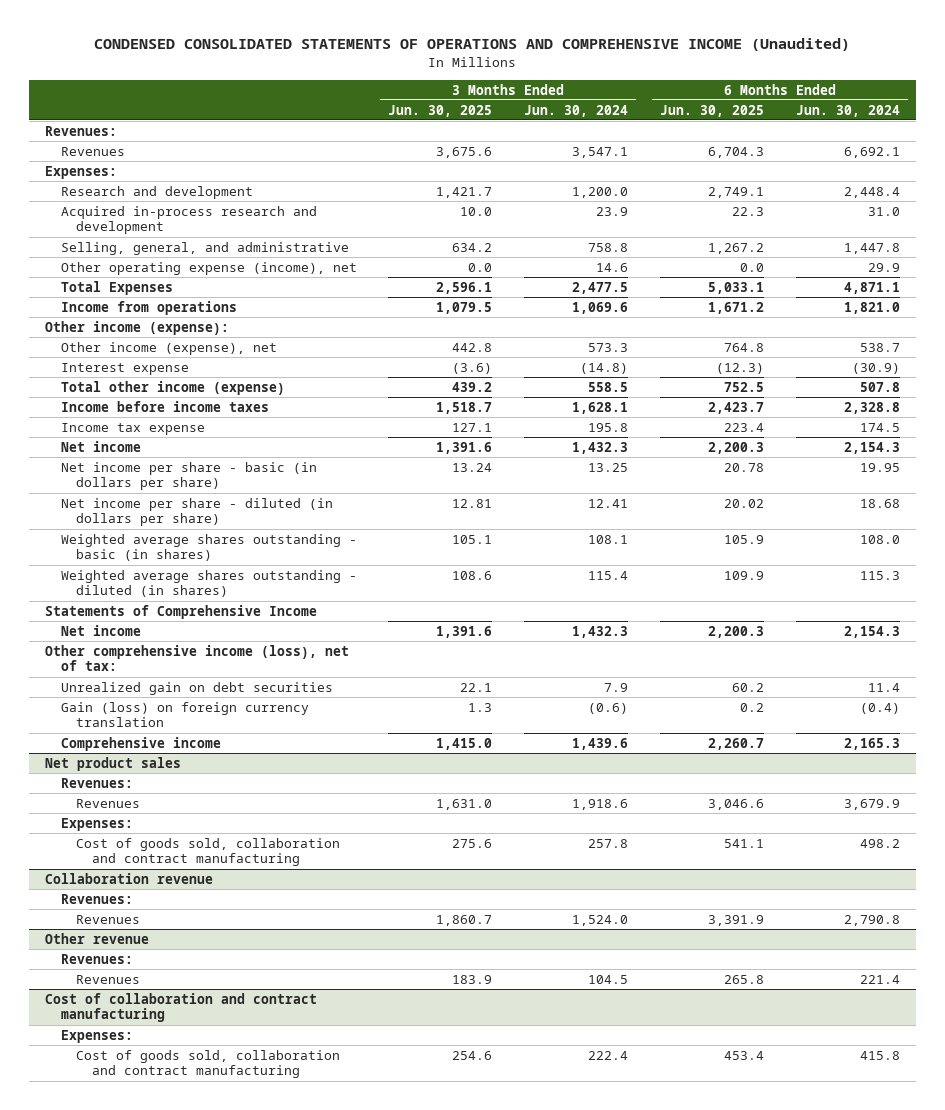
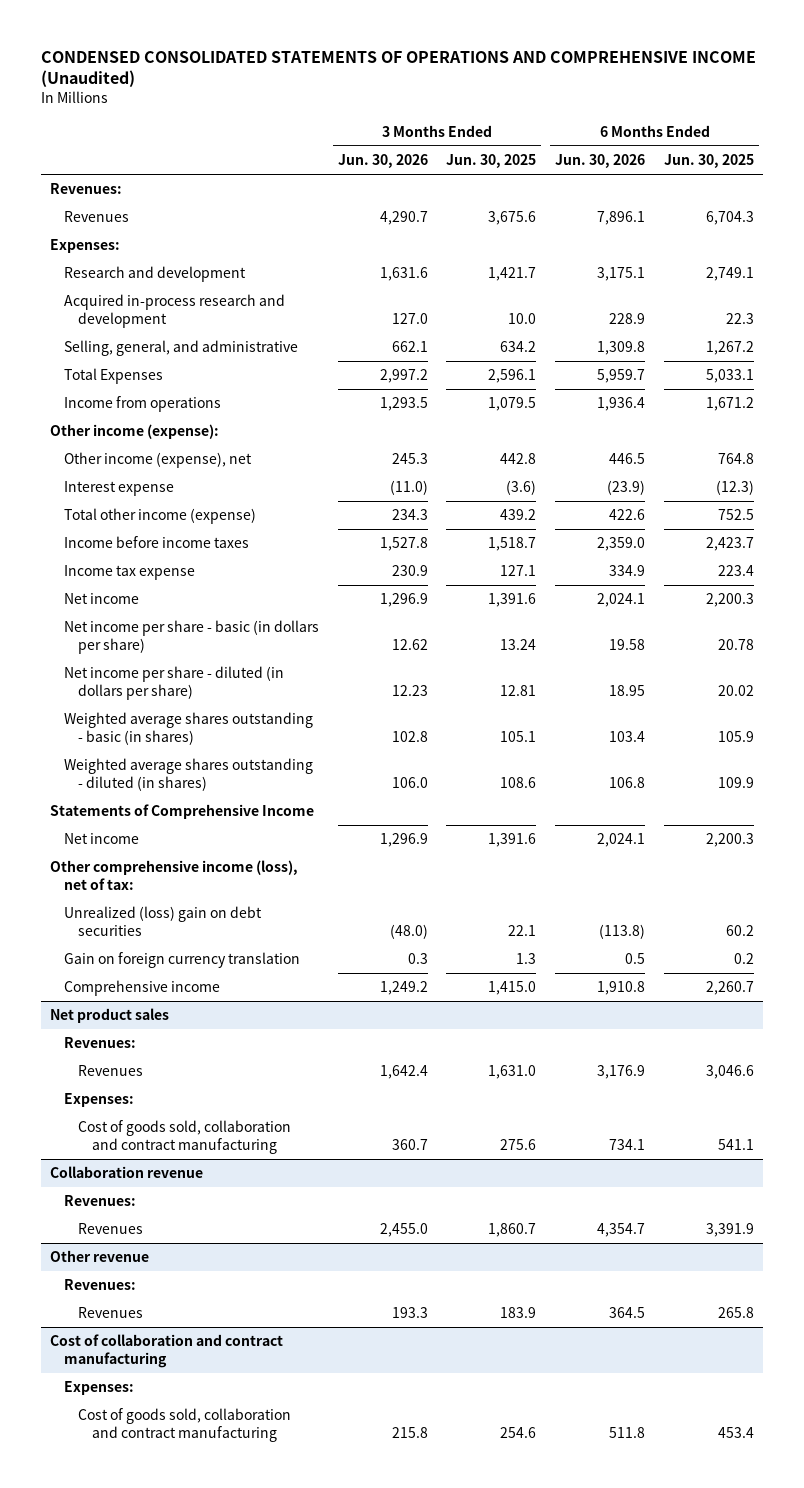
[524,104,629,117] Jun. 30, 2024 -> none
[795,104,900,117] Jun. 30, 2024 -> none
none -> [337,154,428,169] Jun. 30, 2026
none -> [555,154,646,169] Jun. 30, 2026
[60,261,357,275] Other operating expense (income), net -> none
[60,681,333,695] Unrealized gain on debt securities -> [63,906,262,936] Unrealized (loss) gain on debt securities
[60,701,309,728] Gain (loss) on foreign currency translation -> [63,952,300,969] Gain on foreign currency translation

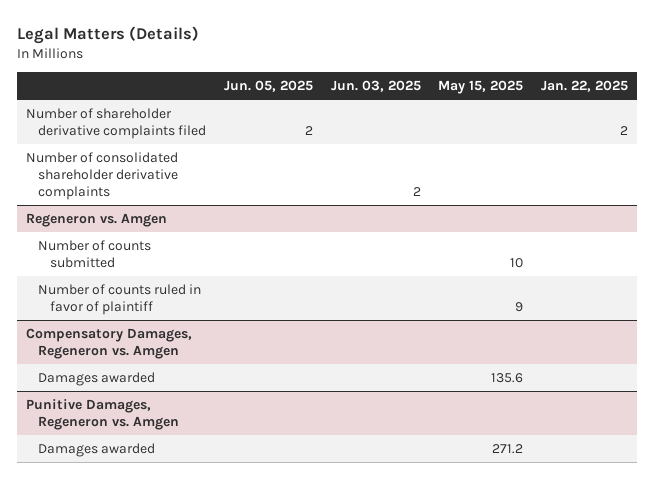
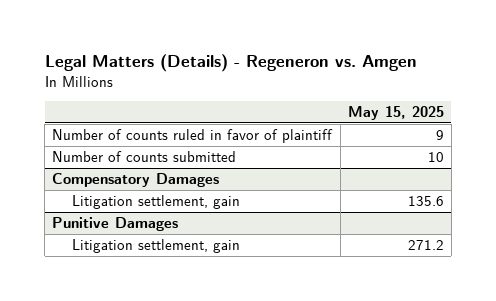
[16,25,199,44] Legal Matters (Details) -> [44,54,417,73] Legal Matters (Details) - Regeneron vs. Amgen
[223,80,313,93] Jun. 05, 2025 -> none
[330,80,421,93] Jun. 03, 2025 -> none
[541,80,629,93] Jan. 22, 2025 -> none
[25,107,206,139] Number of shareholder derivative complaints filed -> none
[25,151,178,200] Number of consolidated shareholder derivative complaints -> none
[25,212,167,227] Regeneron vs. Amgen -> none
[37,239,151,268] Number of counts submitted -> none
[25,327,192,359] Compensatory Damages, Regeneron vs. Amgen -> none
[25,398,179,430] Punitive Damages, Regeneron vs. Amgen -> none
none -> [52,150,237,162] Number of counts submitted
none -> [52,172,220,187] Compensatory Damages
[37,371,155,386] Damages awarded -> [71,194,240,209] Litigation settlement, gain
none -> [52,216,179,231] Punitive Damages
[37,442,155,457] Damages awarded -> [71,238,240,253] Litigation settlement, gain

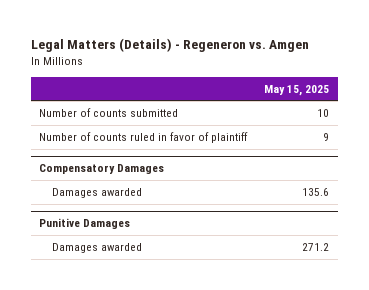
[52,128,334,143] Number of counts ruled in favor of plaintiff -> [39,132,249,144] Number of counts ruled in favor of plaintiff
[71,194,240,209] Litigation settlement, gain -> [51,188,142,199] Damages awarded
[71,238,240,253] Litigation settlement, gain -> [51,243,142,254] Damages awarded

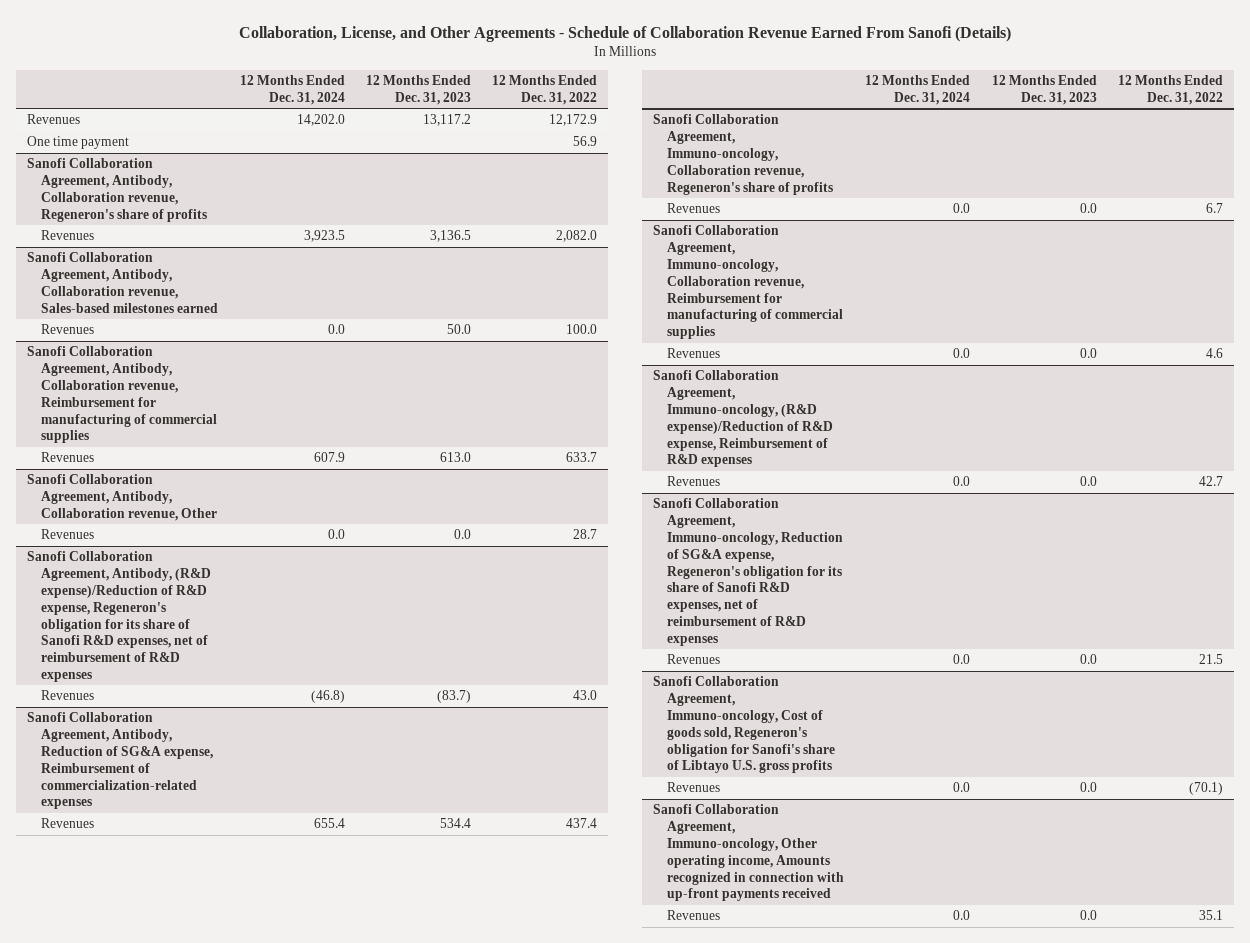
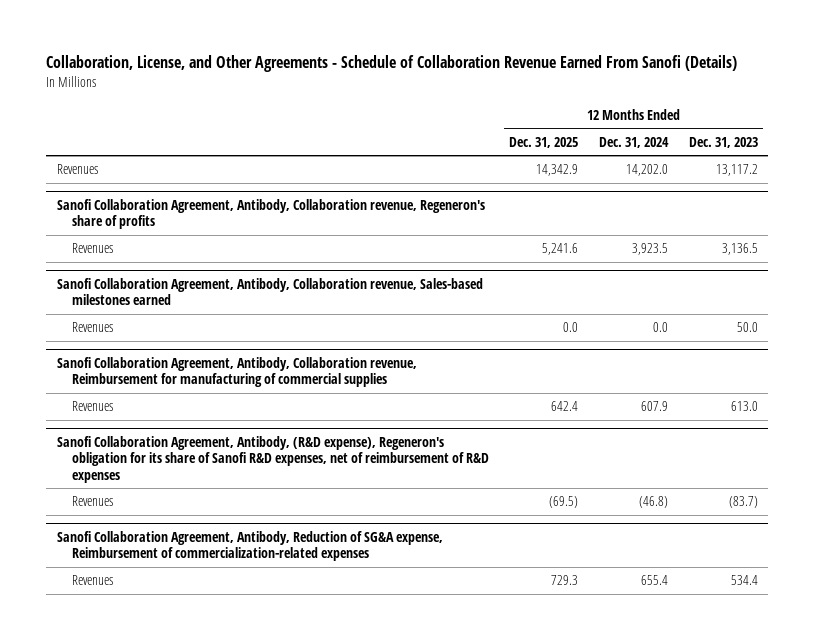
[492,75,598,106] 12 Months Ended Dec. 31, 2022 -> none
none -> [509,136,579,148] Dec. 31, 2025
[27,136,130,150] One time payment -> none
[27,474,218,521] Sanofi Collaboration Agreement, Antibody, Collaboration revenue, Other -> none
[41,529,95,540] Revenues -> none
[27,551,212,683] Sanofi Collaboration Agreement, Antibody, (R&D expense)/Reduction of R&D expense, Regeneron's obligation for its share of Sanofi R&D expenses, net of reimbursement of R&D expenses -> [56,435,489,483] Sanofi Collaboration Agreement, Antibody, (R&D expense), Regeneron's obligation for its share of Sanofi R&D expenses, net of reimbursement of R&D expenses
[652,114,834,195] Sanofi Collaboration Agreement, Immuno-oncology, Collaboration revenue, Regeneron's share of profits -> none
[667,203,721,214] Revenues -> none
[652,225,844,340] Sanofi Collaboration Agreement, Immuno-oncology, Collaboration revenue, Reimbursement for manufacturing of commercial supplies -> none
[667,348,721,359] Revenues -> none
[652,370,834,468] Sanofi Collaboration Agreement, Immuno-oncology, (R&D expense)/Reduction of R&D expense, Reimbursement of R&D expenses -> none
[667,476,721,487] Revenues -> none
[652,498,844,646] Sanofi Collaboration Agreement, Immuno-oncology, Reduction of SG&A expense, Regeneron's obligation for its share of Sanofi R&D expenses, net of reimbursement of R&D expenses -> none
[667,654,721,665] Revenues -> none
[652,676,836,774] Sanofi Collaboration Agreement, Immuno-oncology, Cost of goods sold, Regeneron's obligation for Sanofi's share of Libtayo U.S. gross profits -> none
[667,782,721,793] Revenues -> none
[652,804,845,902] Sanofi Collaboration Agreement, Immuno-oncology, Other operating income, Amounts recognized in connection with up-front payments received -> none
[667,910,721,921] Revenues -> none

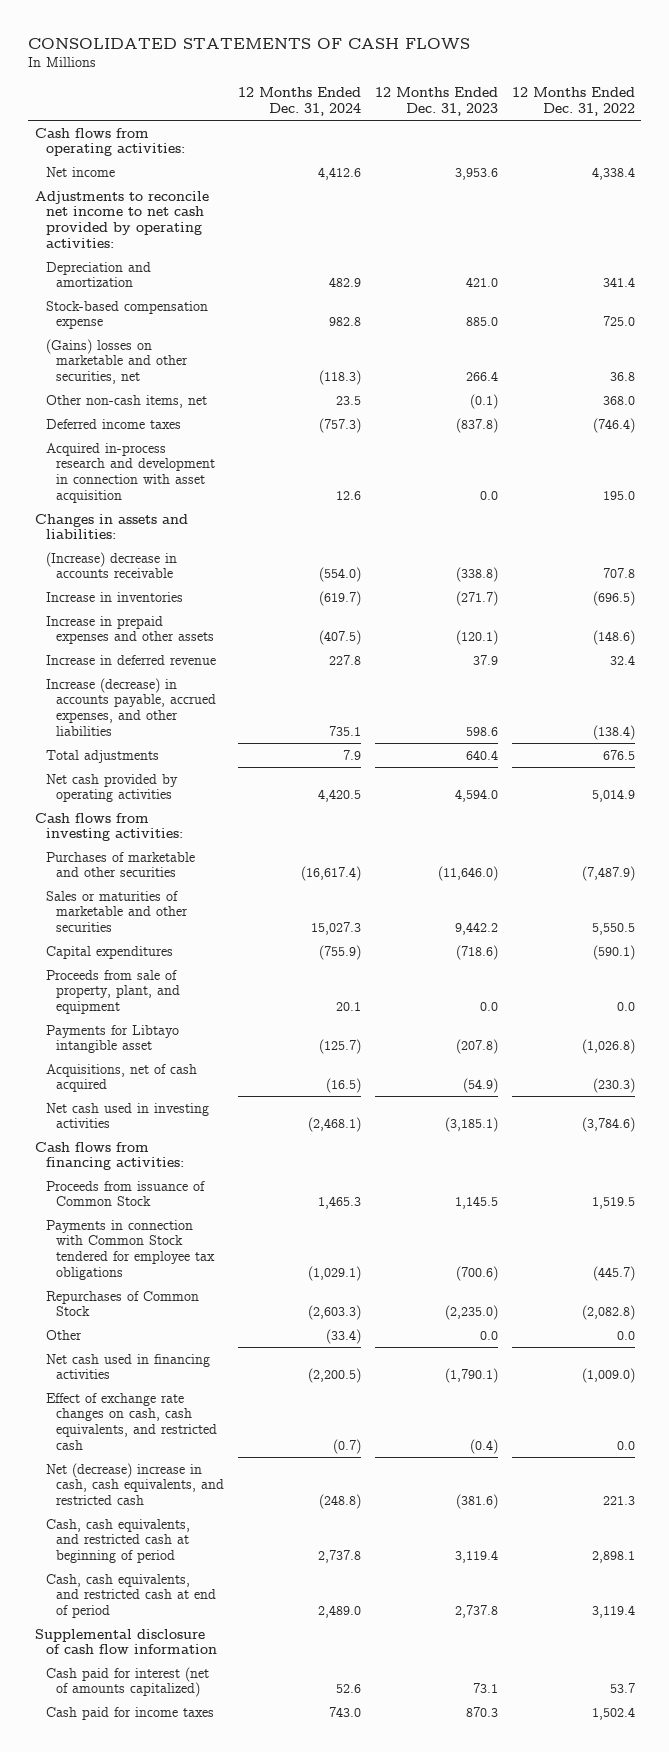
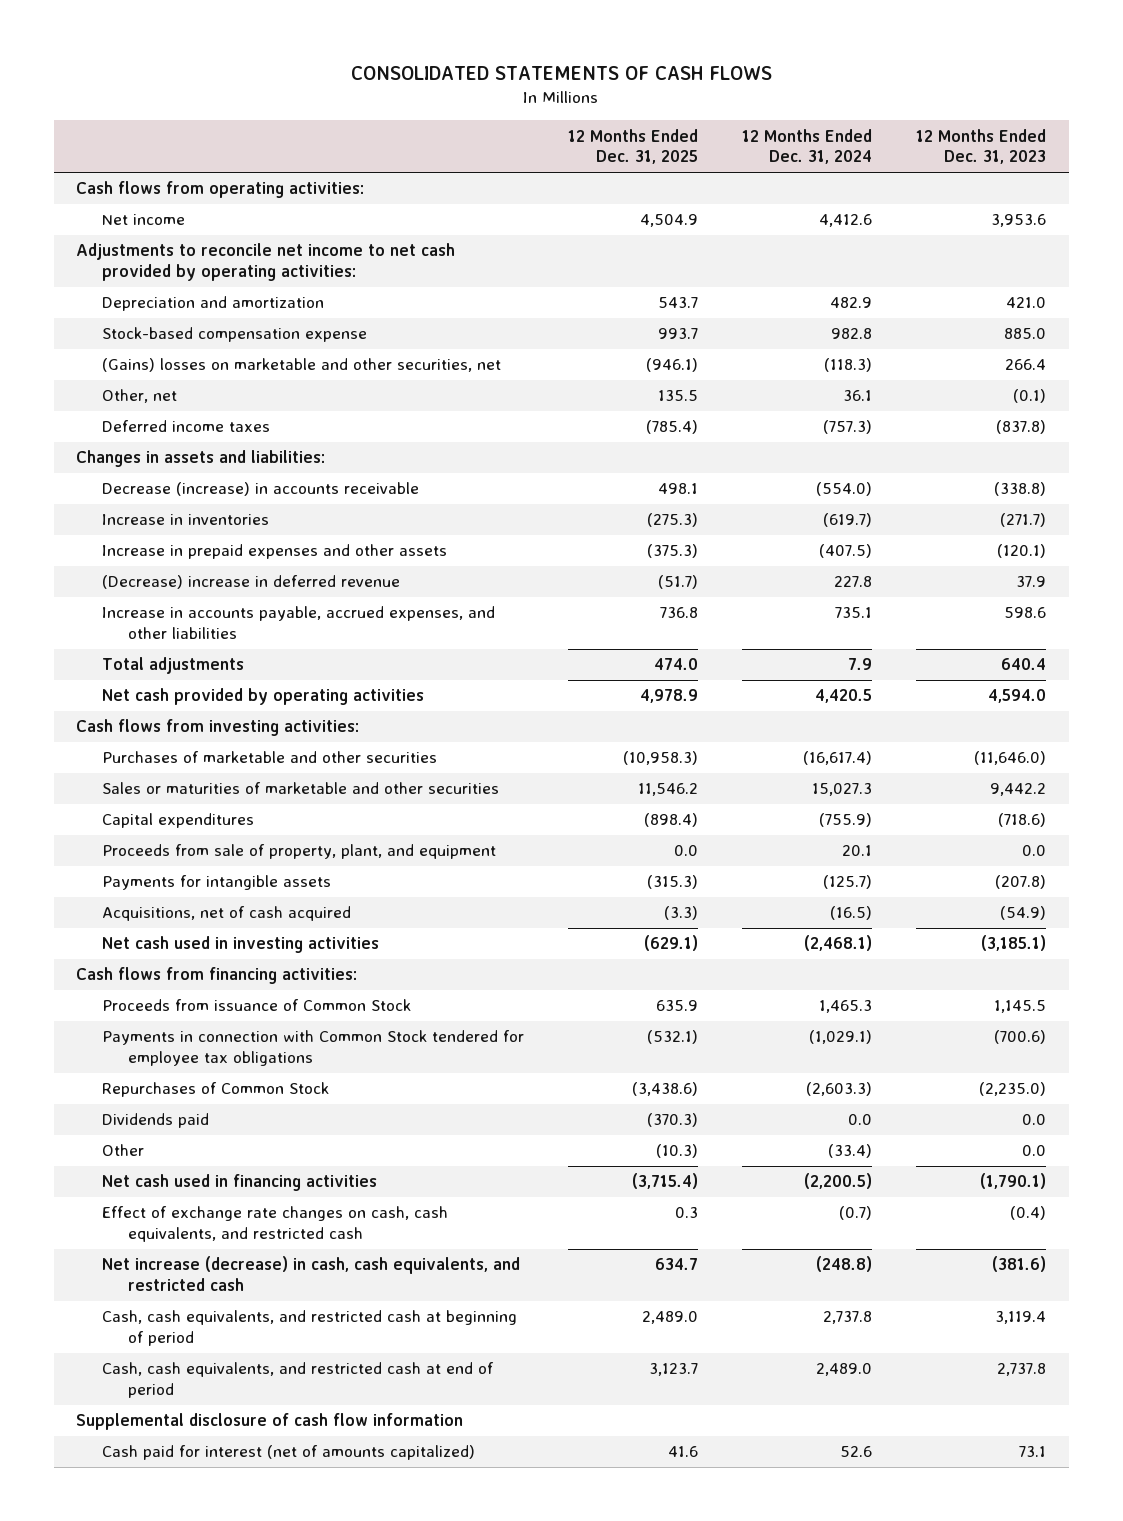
[511,87,635,117] 12 Months Ended Dec. 31, 2022 -> none
none -> [568,128,699,165] 12 Months Ended Dec. 31, 2025
[45,394,207,408] Other non-cash items, net -> [102,389,178,404] Other, net
[336,395,362,405] 23.5 -> [843,390,873,402] 36.1
[45,442,216,503] Acquired in-process research and development in connection with asset acquisition -> none
[45,551,177,579] (Increase) decrease in accounts receivable -> [102,482,420,497] Decrease (increase) in accounts receivable
[45,654,216,665] Increase in deferred revenue -> [102,575,401,590] (Decrease) increase in deferred revenue
[45,677,217,736] Increase (decrease) in accounts payable, accrued expenses, and other liabilities -> [102,606,496,639] Increase in accounts payable, accrued expenses, and other liabilities
[45,1024,179,1054] Payments for Libtayo intangible asset -> [102,875,332,891] Payments for intangible assets
none -> [102,1113,210,1129] Dividends paid
[45,1462,225,1505] Net (decrease) increase in cash, cash equivalents, and restricted cash -> [102,1256,521,1291] Net increase (decrease) in cash, cash equivalents, and restricted cash
[45,1706,214,1720] Cash paid for income taxes -> none

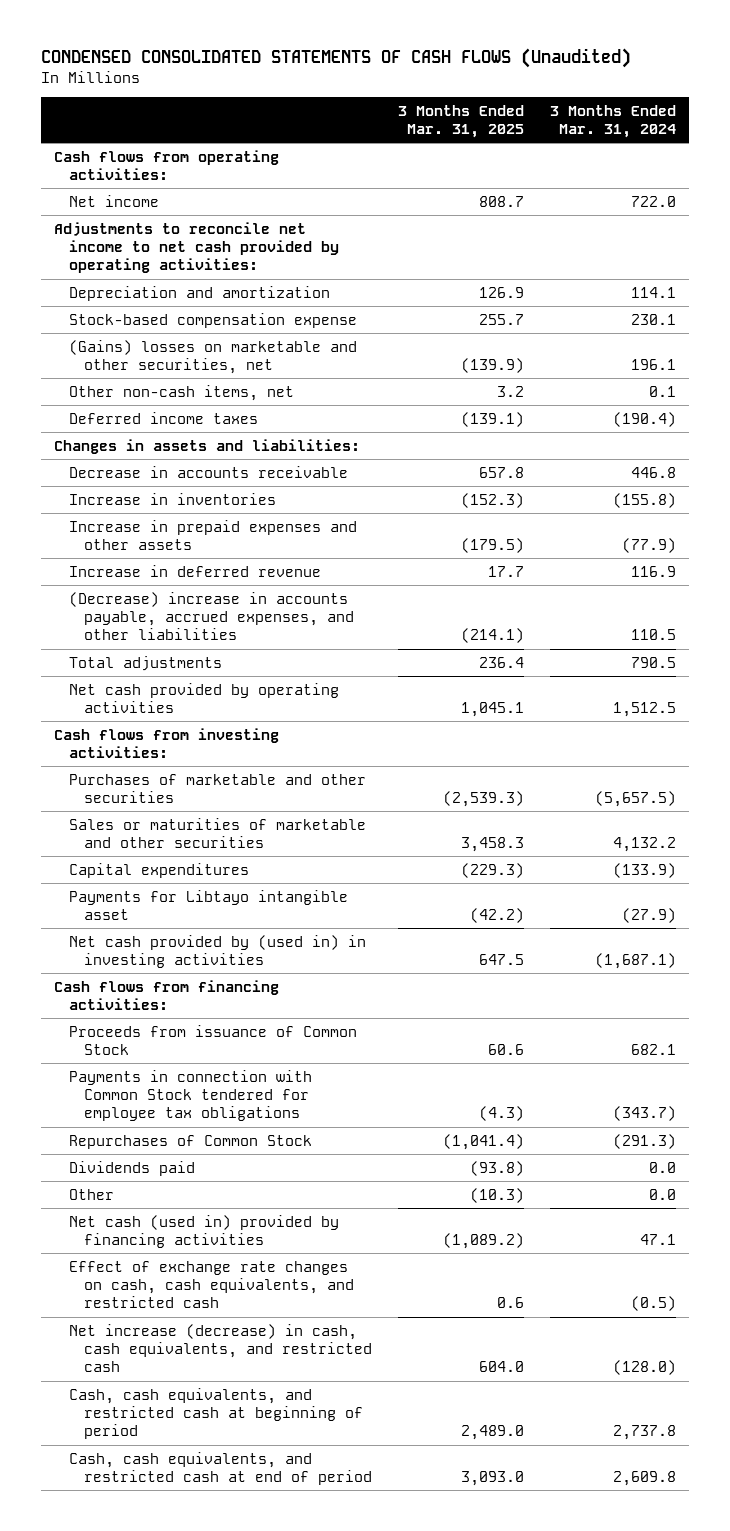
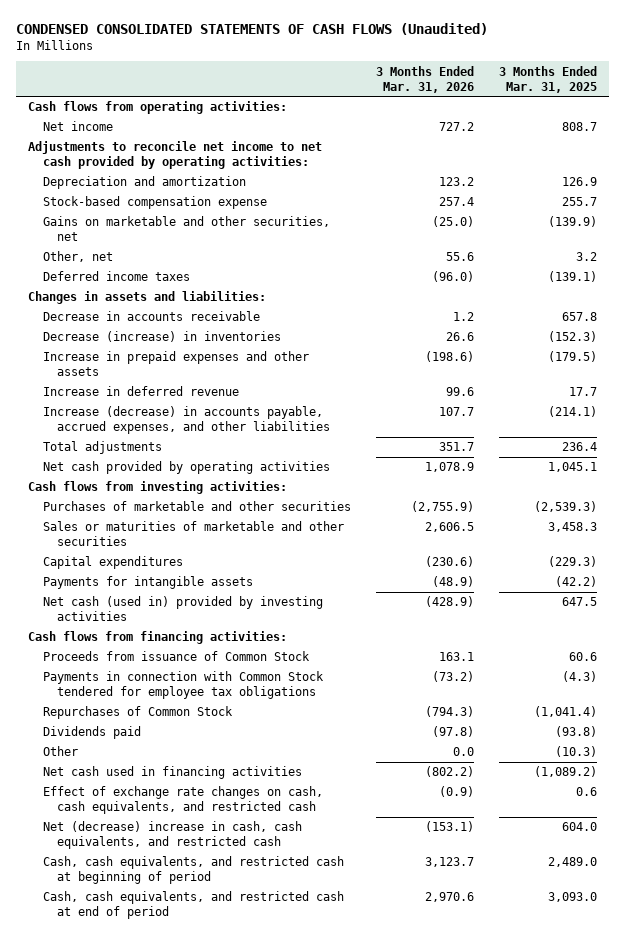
[550,104,677,138] 3 Months Ended Mar. 31, 2024 -> none
none -> [375,65,474,93] 3 Months Ended Mar. 31, 2026
[69,339,358,374] (Gains) losses on marketable and other securities, net -> [42,216,330,242] Gains on marketable and other securities, net
[69,384,295,401] Other non-cash items, net -> [42,251,113,263] Other, net
[69,492,277,505] Increase in inventories -> [42,331,281,343] Decrease (increase) in inventories
[69,591,355,641] (Decrease) increase in accounts payable, accrued expenses, and other liabilities -> [42,406,330,435] Increase (decrease) in accounts payable, accrued expenses, and other liabilities
[69,889,349,920] Payments for Libtayo intangible asset -> [42,576,253,590] Payments for intangible assets
[69,934,367,968] Net cash provided by (used in) in investing activities -> [42,596,323,622] Net cash (used in) provided by investing activities
[69,1214,340,1248] Net cash (used in) provided by financing activities -> [42,766,302,780] Net cash used in financing activities
[69,1323,373,1373] Net increase (decrease) in cash, cash equivalents, and restricted cash -> [42,821,302,850] Net (decrease) increase in cash, cash equivalents, and restricted cash

